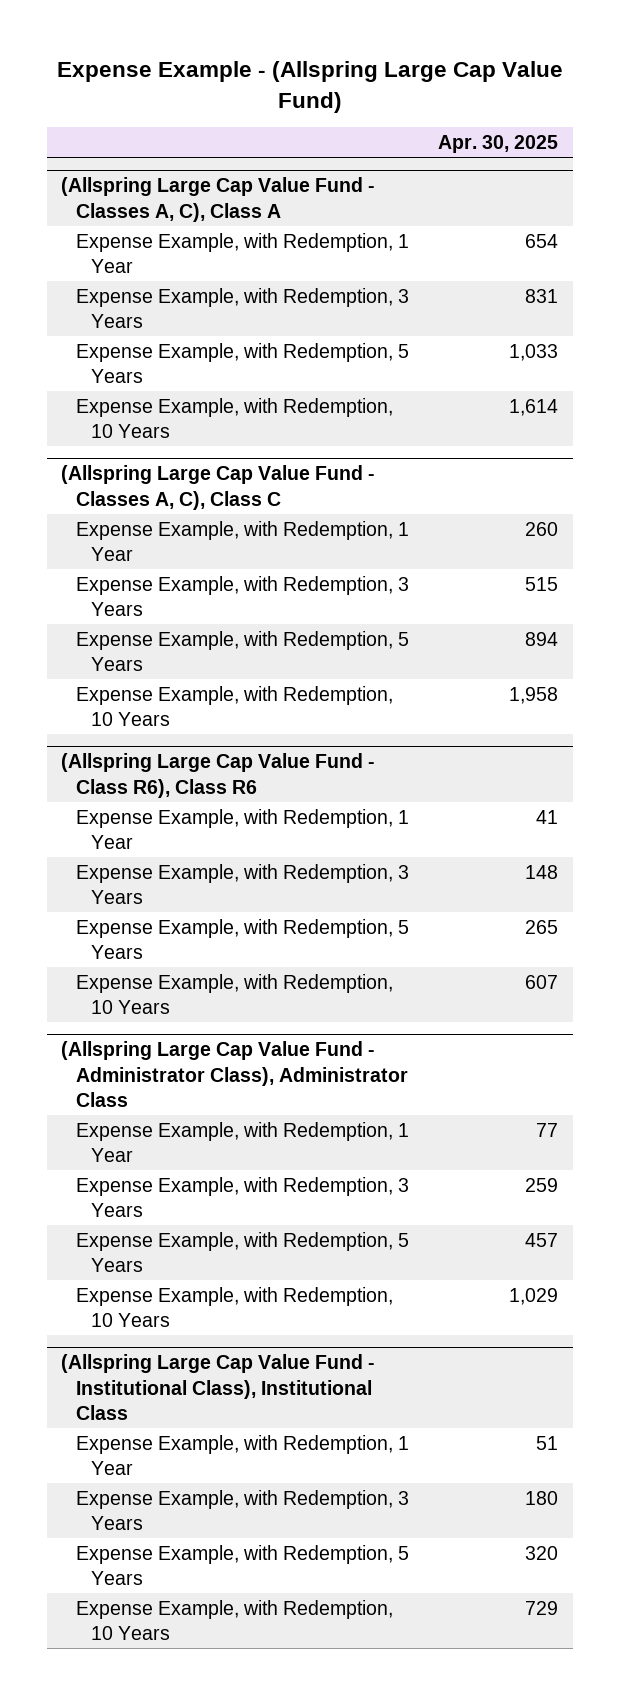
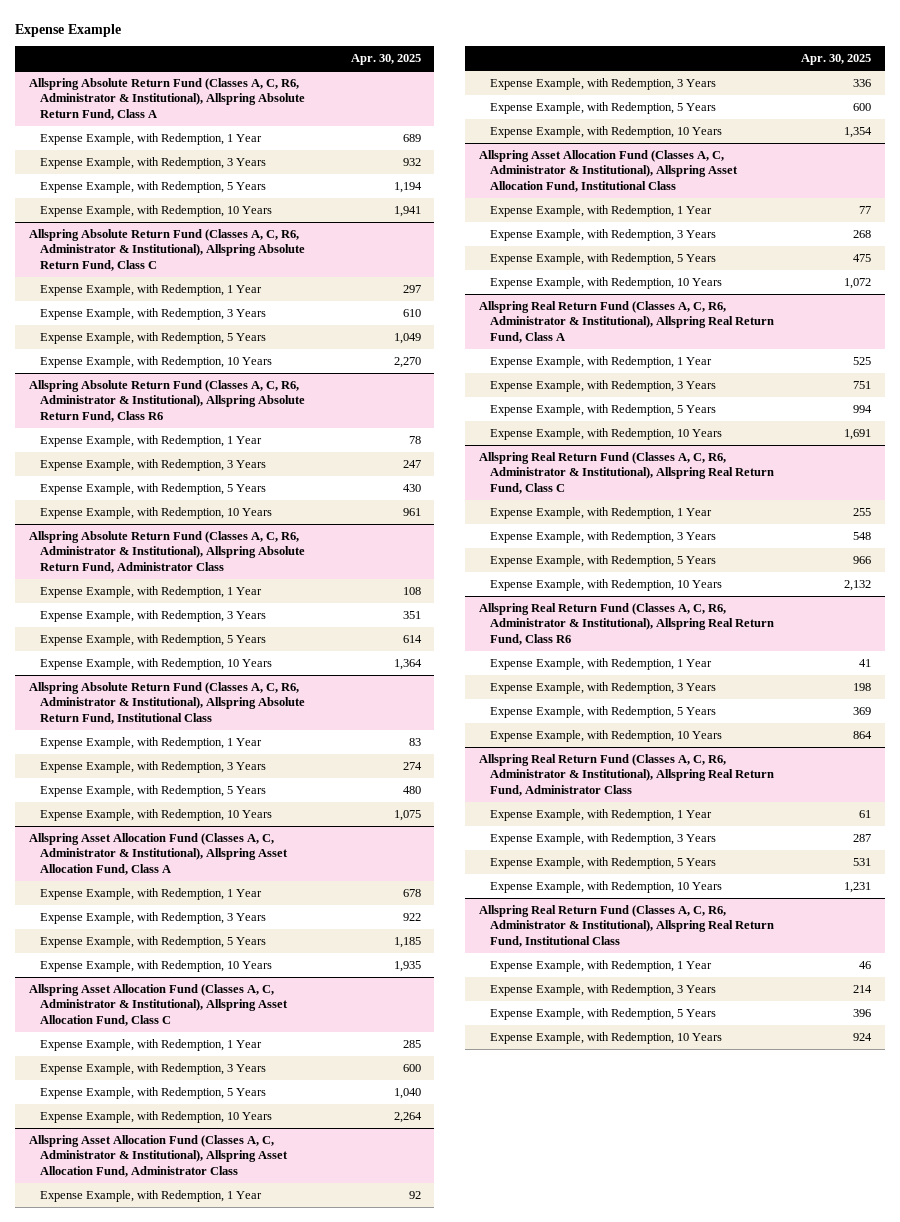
[56,61,563,113] Expense Example - (Allspring Large Cap Value Fund) -> [14,24,121,38] Expense Example
[61,177,376,222] (Allspring Large Cap Value Fund - Classes A, C), Class A -> none
[61,465,376,510] (Allspring Large Cap Value Fund - Classes A, C), Class C -> none
[61,753,376,798] (Allspring Large Cap Value Fund - Class R6), Class R6 -> none
[61,1041,409,1107] (Allspring Large Cap Value Fund - Administrator Class), Administrator Class -> none
none -> [28,77,305,120] Allspring Absolute Return Fund (Classes A, C, R6, Administrator & Institutional), Allspring Absolute Return Fund, Class A
[525,233,559,248] 654 -> [402,133,421,142] 689
[525,288,559,303] 831 -> [402,157,421,166] 932
[509,343,559,361] 1,033 -> [393,181,422,193] 1,194
[509,398,559,416] 1,614 -> [393,205,421,217] 1,941
none -> [28,228,305,271] Allspring Absolute Return Fund (Classes A, C, R6, Administrator & Institutional), Allspring Absolute Return Fund, Class C
[525,521,559,536] 260 -> [402,284,421,293] 297
[525,576,559,591] 515 -> [402,308,421,317] 610
[525,631,559,646] 894 -> [393,332,421,344] 1,049
[509,686,559,704] 1,958 -> [393,356,421,368] 2,270
none -> [28,379,305,422] Allspring Absolute Return Fund (Classes A, C, R6, Administrator & Institutional), Allspring Absolute Return Fund, Class R6
[536,809,559,824] 41 -> [408,435,421,444] 78
[525,864,559,879] 148 -> [402,459,421,468] 247
[525,919,559,934] 265 -> [402,483,421,492] 430
[525,974,559,989] 607 -> [402,507,421,516] 961
none -> [28,530,305,573] Allspring Absolute Return Fund (Classes A, C, R6, Administrator & Institutional), Allspring Absolute Return Fund, Administrator Class
none -> [39,585,262,598] Expense Example, with Redemption, 1 Year
none -> [39,609,266,622] Expense Example, with Redemption, 3 Years
none -> [39,633,266,646] Expense Example, with Redemption, 5 Years
none -> [39,657,272,670] Expense Example, with Redemption, 10 Years
none -> [28,681,305,724] Allspring Absolute Return Fund (Classes A, C, R6, Administrator & Institutional), Allspring Absolute Return Fund, Institutional Class
none -> [39,736,262,749] Expense Example, with Redemption, 1 Year
none -> [39,760,266,773] Expense Example, with Redemption, 3 Years
none -> [39,784,266,797] Expense Example, with Redemption, 5 Years
none -> [39,808,272,821] Expense Example, with Redemption, 10 Years
none -> [28,832,288,875] Allspring Asset Allocation Fund (Classes A, C, Administrator & Institutional), Allspring Asset Allocation Fund, Class A
none -> [39,887,262,900] Expense Example, with Redemption, 1 Year
none -> [39,911,266,924] Expense Example, with Redemption, 3 Years
none -> [39,935,266,948] Expense Example, with Redemption, 5 Years
none -> [39,959,272,972] Expense Example, with Redemption, 10 Years
none -> [28,983,288,1026] Allspring Asset Allocation Fund (Classes A, C, Administrator & Institutional), Allspring Asset Allocation Fund, Class C
none -> [39,1038,262,1051] Expense Example, with Redemption, 1 Year
none -> [39,1062,266,1075] Expense Example, with Redemption, 3 Years
none -> [39,1086,266,1099] Expense Example, with Redemption, 5 Years
none -> [39,1110,272,1123] Expense Example, with Redemption, 10 Years
none -> [28,1134,288,1177] Allspring Asset Allocation Fund (Classes A, C, Administrator & Institutional), Allspring Asset Allocation Fund, Administrator Class
none -> [39,1189,262,1202] Expense Example, with Redemption, 1 Year
none -> [489,77,716,90] Expense Example, with Redemption, 3 Years
none -> [489,101,716,114] Expense Example, with Redemption, 5 Years
none -> [489,125,722,138] Expense Example, with Redemption, 10 Years
none -> [478,149,738,192] Allspring Asset Allocation Fund (Classes A, C, Administrator & Institutional), Allspring Asset Allocation Fund, Institutional Class
[61,1354,376,1420] (Allspring Large Cap Value Fund - Institutional Class), Institutional Class -> none
[525,1177,559,1192] 259 -> [853,229,872,238] 268
[525,1232,559,1247] 457 -> [853,253,872,262] 475
[509,1287,559,1305] 1,029 -> [844,277,872,289] 1,072
none -> [478,300,774,343] Allspring Real Return Fund (Classes A, C, R6, Administrator & Institutional), Allspring Real Return Fund, Class A
[536,1435,559,1450] 51 -> [853,356,872,365] 525
[525,1490,559,1505] 180 -> [853,380,872,389] 751
[525,1545,559,1560] 320 -> [853,404,873,413] 994
[525,1600,559,1615] 729 -> [844,428,872,440] 1,691
none -> [478,451,774,494] Allspring Real Return Fund (Classes A, C, R6, Administrator & Institutional), Allspring Real Return Fund, Class C
none -> [489,506,712,519] Expense Example, with Redemption, 1 Year
none -> [489,530,716,543] Expense Example, with Redemption, 3 Years
none -> [489,554,716,567] Expense Example, with Redemption, 5 Years
none -> [489,578,722,591] Expense Example, with Redemption, 10 Years
none -> [478,602,774,645] Allspring Real Return Fund (Classes A, C, R6, Administrator & Institutional), Allspring Real Return Fund, Class R6
none -> [489,657,712,670] Expense Example, with Redemption, 1 Year
none -> [489,681,716,694] Expense Example, with Redemption, 3 Years
none -> [489,705,716,718] Expense Example, with Redemption, 5 Years
none -> [489,729,722,742] Expense Example, with Redemption, 10 Years
none -> [478,753,774,796] Allspring Real Return Fund (Classes A, C, R6, Administrator & Institutional), Allspring Real Return Fund, Administrator Class
none -> [489,808,712,821] Expense Example, with Redemption, 1 Year
none -> [489,832,716,845] Expense Example, with Redemption, 3 Years
none -> [489,856,716,869] Expense Example, with Redemption, 5 Years
none -> [489,880,722,893] Expense Example, with Redemption, 10 Years
none -> [478,904,774,947] Allspring Real Return Fund (Classes A, C, R6, Administrator & Institutional), Allspring Real Return Fund, Institutional Class
none -> [489,959,712,972] Expense Example, with Redemption, 1 Year
none -> [489,983,716,996] Expense Example, with Redemption, 3 Years
none -> [489,1007,716,1020] Expense Example, with Redemption, 5 Years
none -> [489,1031,722,1044] Expense Example, with Redemption, 10 Years

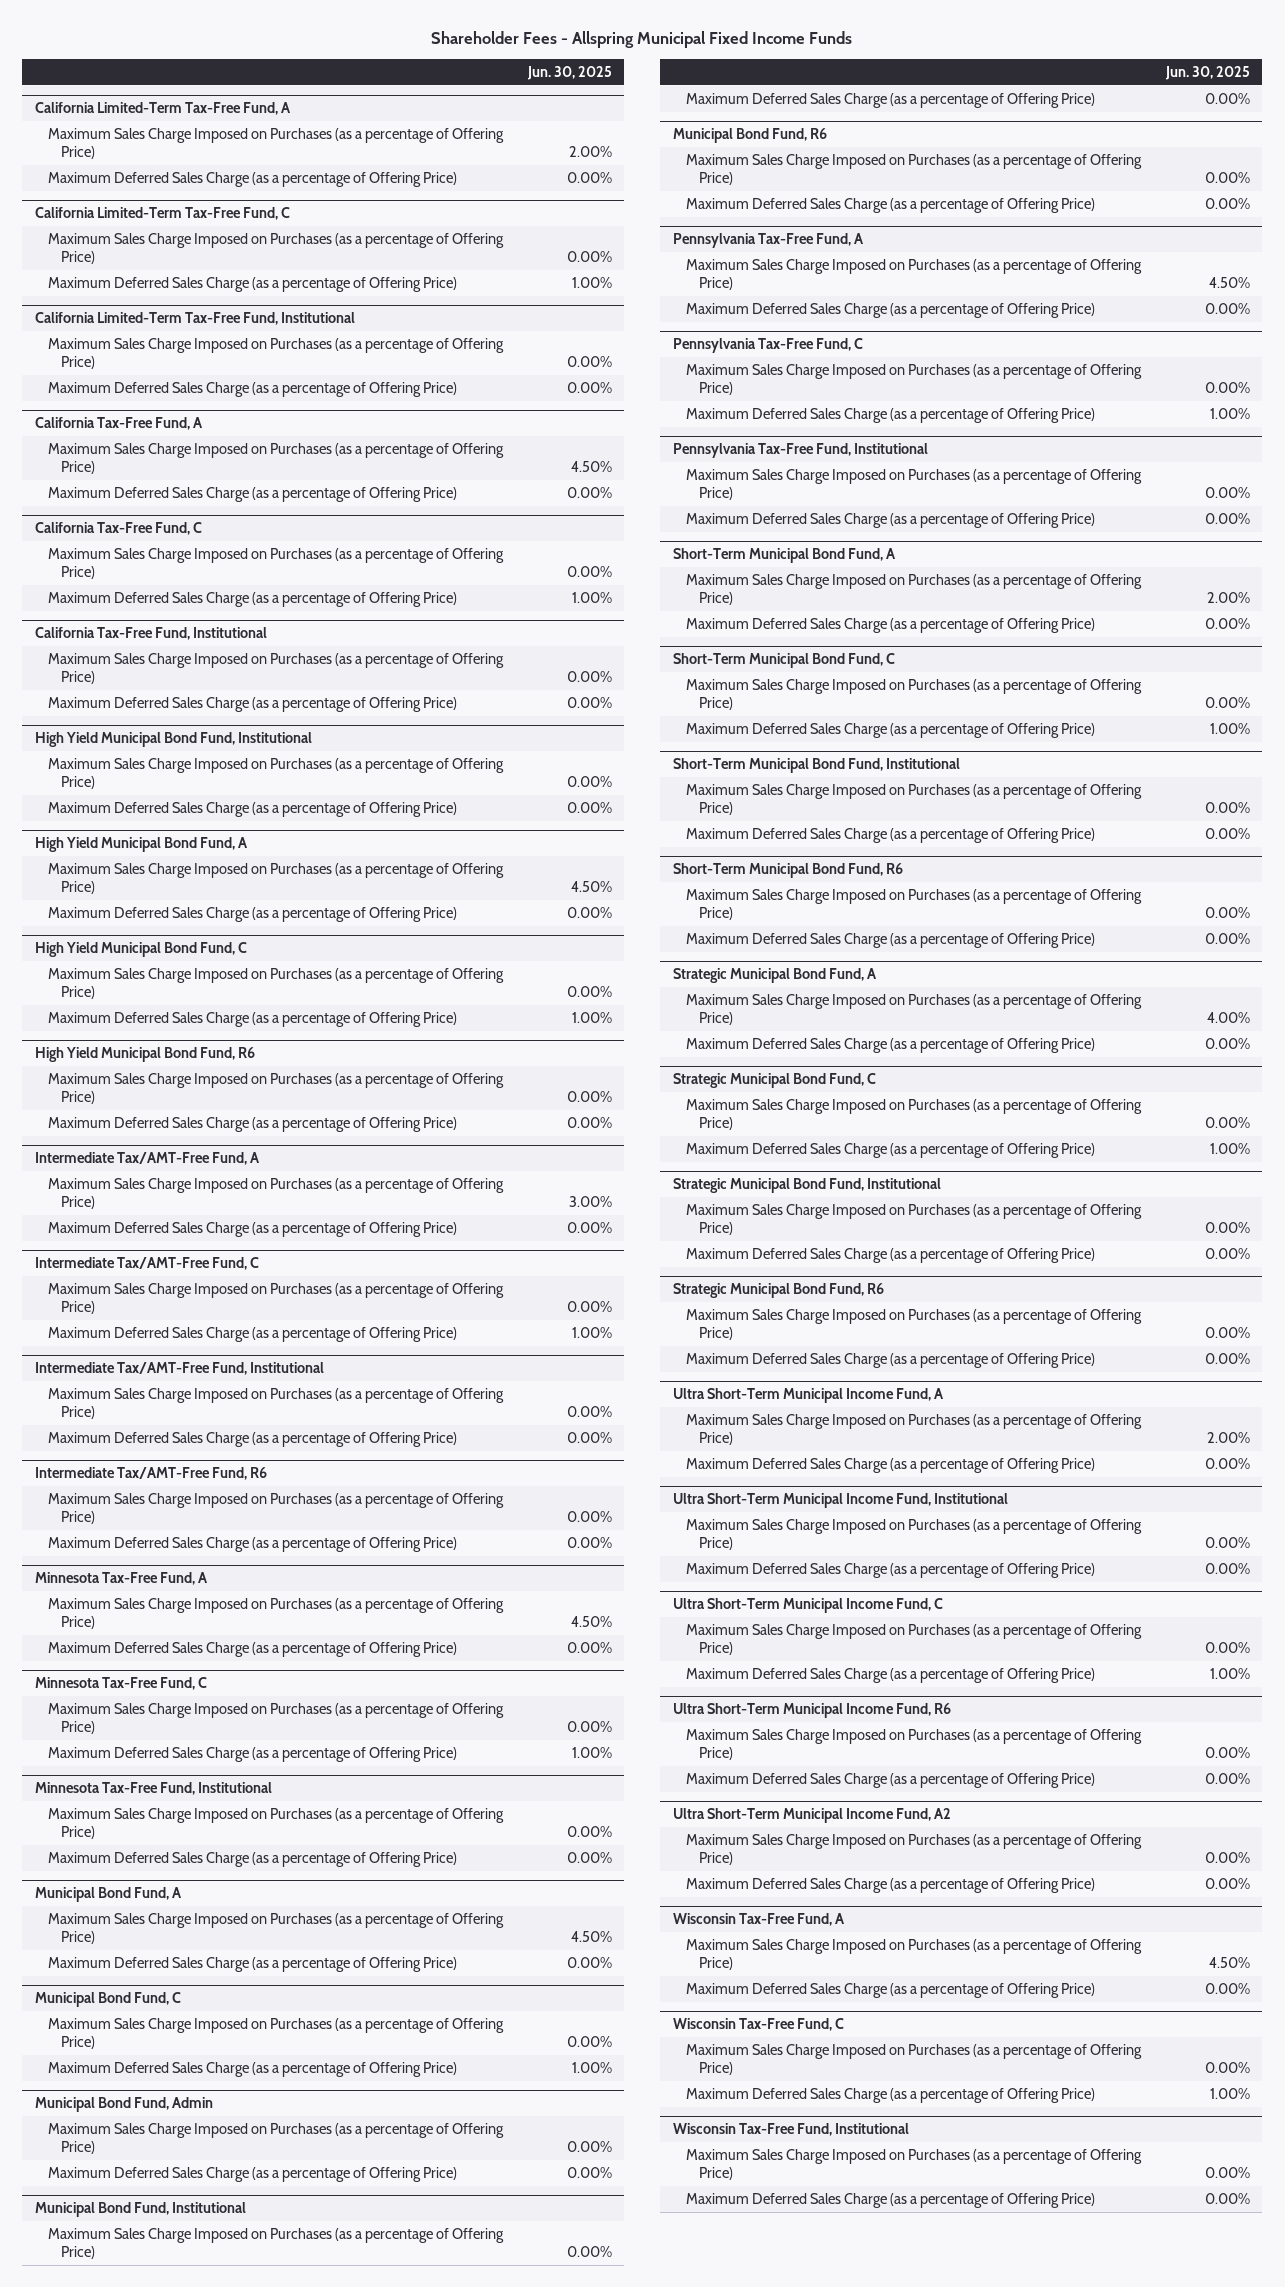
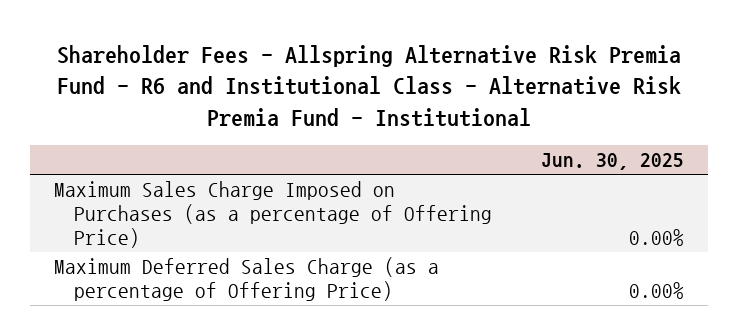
[431,31,853,49] Shareholder Fees - Allspring Municipal Fixed Income Funds -> [57,44,682,127] Shareholder Fees - Allspring Alternative Risk Premia Fund - R6 and Institutional Class - Alternative Risk Premia Fund - Institutional
[34,102,291,116] California Limited-Term Tax-Free Fund, A -> none
[47,128,504,160] Maximum Sales Charge Imposed on Purchases (as a percentage of Offering Price) -> none
[47,172,457,188] Maximum Deferred Sales Charge (as a percentage of Offering Price) -> none
[34,207,290,221] California Limited-Term Tax-Free Fund, C -> none
[47,277,457,293] Maximum Deferred Sales Charge (as a percentage of Offering Price) -> none
[34,312,355,326] California Limited-Term Tax-Free Fund, Institutional -> none
[47,338,504,370] Maximum Sales Charge Imposed on Purchases (as a percentage of Offering Price) -> none
[34,417,203,431] California Tax-Free Fund, A -> none
[47,443,504,475] Maximum Sales Charge Imposed on Purchases (as a percentage of Offering Price) -> none
[47,487,457,503] Maximum Deferred Sales Charge (as a percentage of Offering Price) -> none
[34,522,202,536] California Tax-Free Fund, C -> none
[47,548,504,580] Maximum Sales Charge Imposed on Purchases (as a percentage of Offering Price) -> none
[47,592,457,608] Maximum Deferred Sales Charge (as a percentage of Offering Price) -> none
[34,627,267,641] California Tax-Free Fund, Institutional -> none
[47,653,504,685] Maximum Sales Charge Imposed on Purchases (as a percentage of Offering Price) -> none
[47,697,457,713] Maximum Deferred Sales Charge (as a percentage of Offering Price) -> none
[34,732,312,748] High Yield Municipal Bond Fund, Institutional -> none
[47,758,504,790] Maximum Sales Charge Imposed on Purchases (as a percentage of Offering Price) -> none
[47,802,457,818] Maximum Deferred Sales Charge (as a percentage of Offering Price) -> none
[34,837,248,853] High Yield Municipal Bond Fund, A -> none
[47,863,504,895] Maximum Sales Charge Imposed on Purchases (as a percentage of Offering Price) -> none
[47,907,457,923] Maximum Deferred Sales Charge (as a percentage of Offering Price) -> none
[34,942,247,958] High Yield Municipal Bond Fund, C -> none
[47,968,504,1000] Maximum Sales Charge Imposed on Purchases (as a percentage of Offering Price) -> none
[47,1012,457,1028] Maximum Deferred Sales Charge (as a percentage of Offering Price) -> none
[34,1047,255,1063] High Yield Municipal Bond Fund, R6 -> none
[47,1073,504,1105] Maximum Sales Charge Imposed on Purchases (as a percentage of Offering Price) -> none
[47,1117,457,1133] Maximum Deferred Sales Charge (as a percentage of Offering Price) -> none
[34,1152,260,1166] Intermediate Tax/AMT-Free Fund, A -> none
[47,1178,504,1210] Maximum Sales Charge Imposed on Purchases (as a percentage of Offering Price) -> none
[47,1222,457,1238] Maximum Deferred Sales Charge (as a percentage of Offering Price) -> none
[34,1257,259,1271] Intermediate Tax/AMT-Free Fund, C -> none
[47,1283,504,1315] Maximum Sales Charge Imposed on Purchases (as a percentage of Offering Price) -> none
[47,1327,457,1343] Maximum Deferred Sales Charge (as a percentage of Offering Price) -> none
[34,1362,324,1376] Intermediate Tax/AMT-Free Fund, Institutional -> none
[47,1388,504,1420] Maximum Sales Charge Imposed on Purchases (as a percentage of Offering Price) -> none
[47,1432,457,1448] Maximum Deferred Sales Charge (as a percentage of Offering Price) -> none
[34,1467,267,1481] Intermediate Tax/AMT-Free Fund, R6 -> none
[47,1493,504,1525] Maximum Sales Charge Imposed on Purchases (as a percentage of Offering Price) -> none
[47,1537,457,1553] Maximum Deferred Sales Charge (as a percentage of Offering Price) -> none
[34,1572,208,1586] Minnesota Tax-Free Fund, A -> none
[47,1598,504,1630] Maximum Sales Charge Imposed on Purchases (as a percentage of Offering Price) -> none
[47,1642,457,1658] Maximum Deferred Sales Charge (as a percentage of Offering Price) -> none
[34,1677,207,1691] Minnesota Tax-Free Fund, C -> none
[47,1703,504,1735] Maximum Sales Charge Imposed on Purchases (as a percentage of Offering Price) -> none
[47,1747,457,1763] Maximum Deferred Sales Charge (as a percentage of Offering Price) -> none
[34,1782,272,1796] Minnesota Tax-Free Fund, Institutional -> none
[47,1808,504,1840] Maximum Sales Charge Imposed on Purchases (as a percentage of Offering Price) -> none
[47,1852,457,1868] Maximum Deferred Sales Charge (as a percentage of Offering Price) -> none
[34,1887,182,1903] Municipal Bond Fund, A -> none
[47,1913,504,1945] Maximum Sales Charge Imposed on Purchases (as a percentage of Offering Price) -> none
[47,1957,457,1973] Maximum Deferred Sales Charge (as a percentage of Offering Price) -> none
[34,1992,181,2008] Municipal Bond Fund, C -> none
[47,2018,504,2050] Maximum Sales Charge Imposed on Purchases (as a percentage of Offering Price) -> none
[47,2062,457,2078] Maximum Deferred Sales Charge (as a percentage of Offering Price) -> none
[34,2097,213,2113] Municipal Bond Fund, Admin -> none
[47,2123,504,2155] Maximum Sales Charge Imposed on Purchases (as a percentage of Offering Price) -> none
[47,2167,457,2183] Maximum Deferred Sales Charge (as a percentage of Offering Price) -> none
[34,2202,246,2218] Municipal Bond Fund, Institutional -> none
[47,2228,504,2260] Maximum Sales Charge Imposed on Purchases (as a percentage of Offering Price) -> none
[685,93,1095,109] Maximum Deferred Sales Charge (as a percentage of Offering Price) -> none
[672,128,827,144] Municipal Bond Fund, R6 -> none
[685,154,1142,186] Maximum Sales Charge Imposed on Purchases (as a percentage of Offering Price) -> none
[685,198,1095,214] Maximum Deferred Sales Charge (as a percentage of Offering Price) -> none
[672,233,864,249] Pennsylvania Tax-Free Fund, A -> none
[685,259,1142,291] Maximum Sales Charge Imposed on Purchases (as a percentage of Offering Price) -> none
[685,303,1095,319] Maximum Deferred Sales Charge (as a percentage of Offering Price) -> none
[672,338,863,354] Pennsylvania Tax-Free Fund, C -> none
[685,364,1142,396] Maximum Sales Charge Imposed on Purchases (as a percentage of Offering Price) -> none
[685,408,1095,424] Maximum Deferred Sales Charge (as a percentage of Offering Price) -> none
[672,443,928,459] Pennsylvania Tax-Free Fund, Institutional -> none
[685,469,1142,501] Maximum Sales Charge Imposed on Purchases (as a percentage of Offering Price) -> none
[685,513,1095,529] Maximum Deferred Sales Charge (as a percentage of Offering Price) -> none
[672,548,896,564] Short-Term Municipal Bond Fund, A -> none
[685,574,1142,606] Maximum Sales Charge Imposed on Purchases (as a percentage of Offering Price) -> none
[685,618,1095,634] Maximum Deferred Sales Charge (as a percentage of Offering Price) -> none
[672,653,895,669] Short-Term Municipal Bond Fund, C -> none
[685,679,1142,711] Maximum Sales Charge Imposed on Purchases (as a percentage of Offering Price) -> none
[685,723,1095,739] Maximum Deferred Sales Charge (as a percentage of Offering Price) -> none
[672,758,960,774] Short-Term Municipal Bond Fund, Institutional -> none
[685,784,1142,816] Maximum Sales Charge Imposed on Purchases (as a percentage of Offering Price) -> none
[685,828,1095,844] Maximum Deferred Sales Charge (as a percentage of Offering Price) -> none
[672,863,903,879] Short-Term Municipal Bond Fund, R6 -> none
[685,889,1142,921] Maximum Sales Charge Imposed on Purchases (as a percentage of Offering Price) -> none
[685,933,1095,949] Maximum Deferred Sales Charge (as a percentage of Offering Price) -> none
[672,968,877,984] Strategic Municipal Bond Fund, A -> none
[685,994,1142,1026] Maximum Sales Charge Imposed on Purchases (as a percentage of Offering Price) -> none
[685,1038,1095,1054] Maximum Deferred Sales Charge (as a percentage of Offering Price) -> none
[672,1073,876,1089] Strategic Municipal Bond Fund, C -> none
[685,1099,1142,1131] Maximum Sales Charge Imposed on Purchases (as a percentage of Offering Price) -> none
[685,1143,1095,1159] Maximum Deferred Sales Charge (as a percentage of Offering Price) -> none
[672,1178,941,1194] Strategic Municipal Bond Fund, Institutional -> none
[685,1204,1142,1236] Maximum Sales Charge Imposed on Purchases (as a percentage of Offering Price) -> none
[685,1248,1095,1264] Maximum Deferred Sales Charge (as a percentage of Offering Price) -> none
[672,1283,884,1299] Strategic Municipal Bond Fund, R6 -> none
[685,1309,1142,1341] Maximum Sales Charge Imposed on Purchases (as a percentage of Offering Price) -> none
[685,1353,1095,1369] Maximum Deferred Sales Charge (as a percentage of Offering Price) -> none
[672,1388,944,1404] Ultra Short-Term Municipal Income Fund, A -> none
[685,1414,1142,1446] Maximum Sales Charge Imposed on Purchases (as a percentage of Offering Price) -> none
[685,1458,1095,1474] Maximum Deferred Sales Charge (as a percentage of Offering Price) -> none
[672,1493,1008,1509] Ultra Short-Term Municipal Income Fund, Institutional -> none
[685,1519,1142,1551] Maximum Sales Charge Imposed on Purchases (as a percentage of Offering Price) -> none
[685,1563,1095,1579] Maximum Deferred Sales Charge (as a percentage of Offering Price) -> none
[672,1598,943,1614] Ultra Short-Term Municipal Income Fund, C -> none
[685,1624,1142,1656] Maximum Sales Charge Imposed on Purchases (as a percentage of Offering Price) -> none
[685,1668,1095,1684] Maximum Deferred Sales Charge (as a percentage of Offering Price) -> none
[672,1703,951,1719] Ultra Short-Term Municipal Income Fund, R6 -> none
[685,1729,1142,1761] Maximum Sales Charge Imposed on Purchases (as a percentage of Offering Price) -> none
[685,1773,1095,1789] Maximum Deferred Sales Charge (as a percentage of Offering Price) -> none
[672,1808,951,1824] Ultra Short-Term Municipal Income Fund, A2 -> none
[685,1834,1142,1866] Maximum Sales Charge Imposed on Purchases (as a percentage of Offering Price) -> none
[685,1878,1095,1894] Maximum Deferred Sales Charge (as a percentage of Offering Price) -> none
[672,1913,845,1927] Wisconsin Tax-Free Fund, A -> none
[685,1939,1142,1971] Maximum Sales Charge Imposed on Purchases (as a percentage of Offering Price) -> none
[685,1983,1095,1999] Maximum Deferred Sales Charge (as a percentage of Offering Price) -> none
[672,2018,844,2032] Wisconsin Tax-Free Fund, C -> none
[685,2044,1142,2076] Maximum Sales Charge Imposed on Purchases (as a percentage of Offering Price) -> none
[685,2088,1095,2104] Maximum Deferred Sales Charge (as a percentage of Offering Price) -> none
[672,2123,909,2137] Wisconsin Tax-Free Fund, Institutional -> none
[685,2149,1142,2181] Maximum Sales Charge Imposed on Purchases (as a percentage of Offering Price) -> none
[685,2193,1095,2209] Maximum Deferred Sales Charge (as a percentage of Offering Price) -> none

